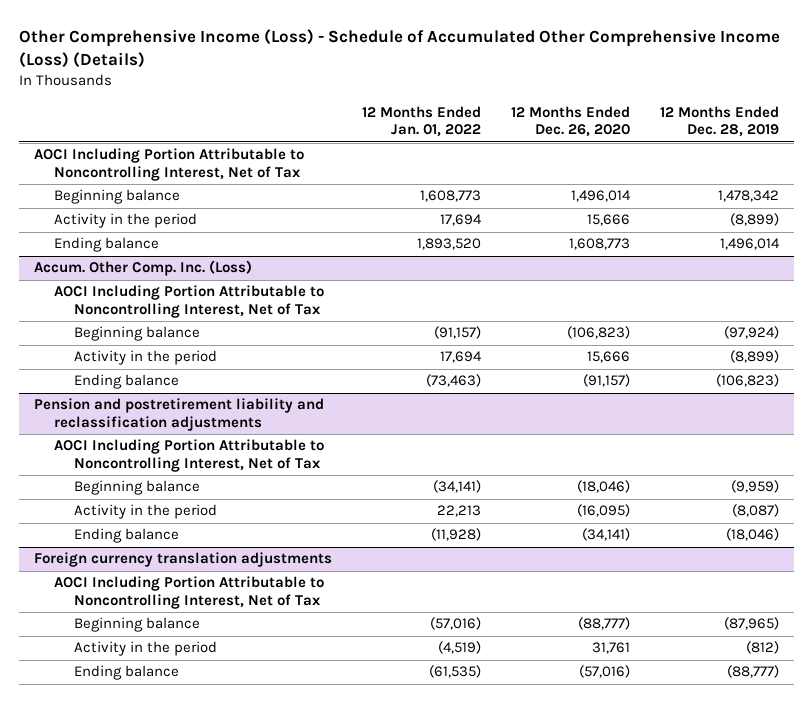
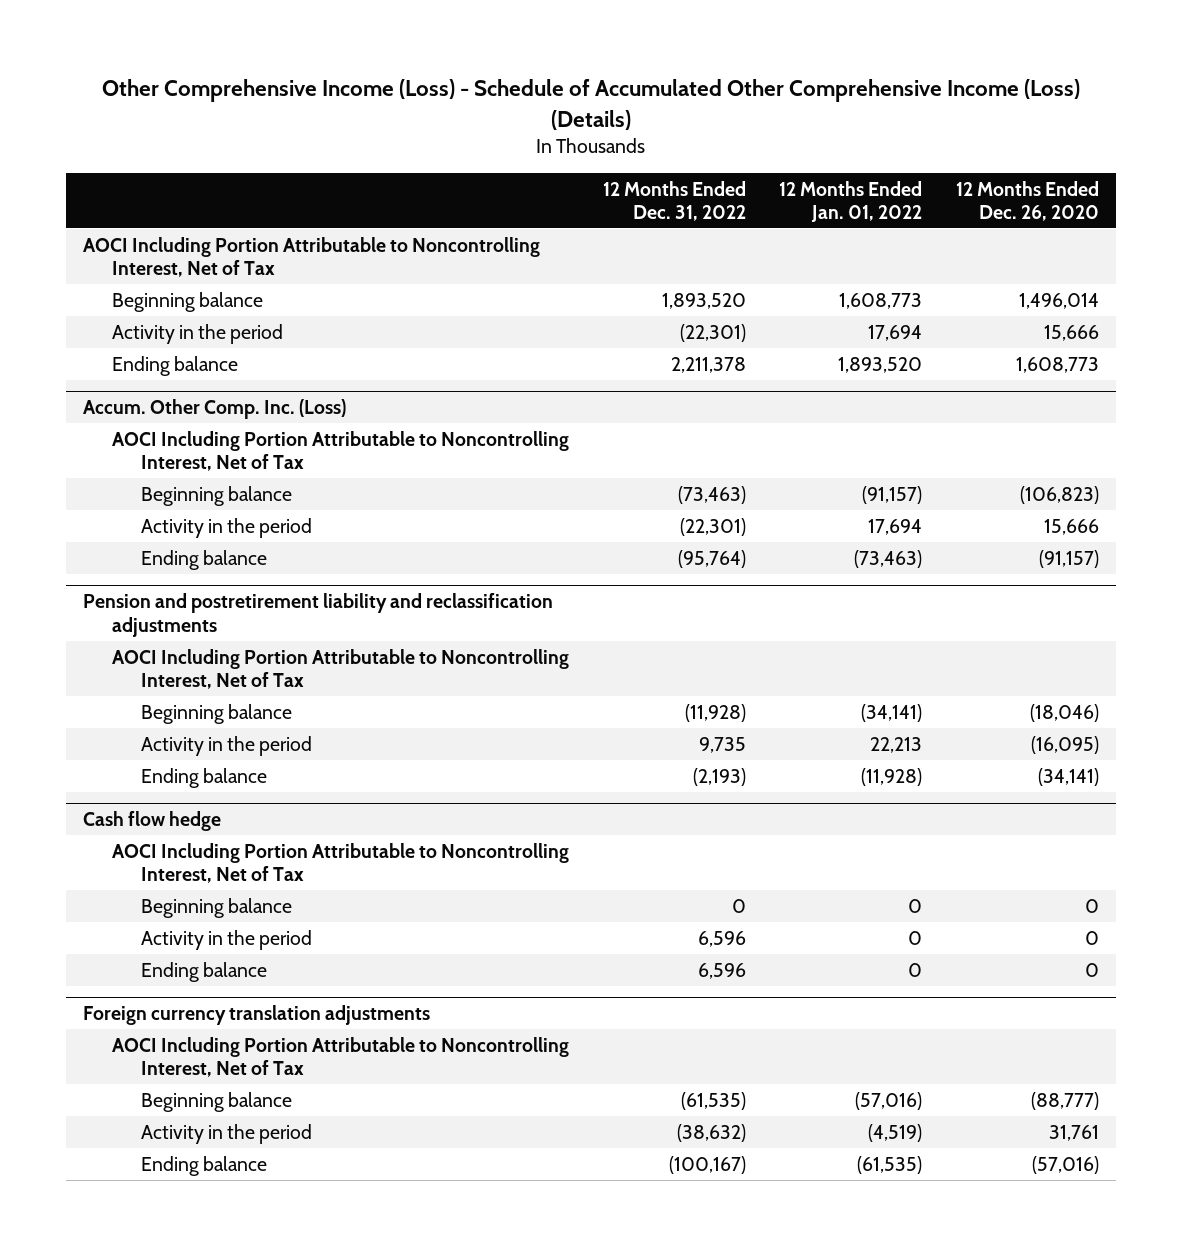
[659,105,779,138] 12 Months Ended Dec. 28, 2019 -> none
none -> [602,180,746,221] 12 Months Ended Dec. 31, 2022
none -> [82,811,221,832] Cash flow hedge
none -> [111,842,569,883] AOCI Including Portion Attributable to Noncontrolling Interest, Net of Tax
none -> [140,897,292,918] Beginning balance
none -> [140,929,312,950] Activity in the period
none -> [140,961,267,982] Ending balance

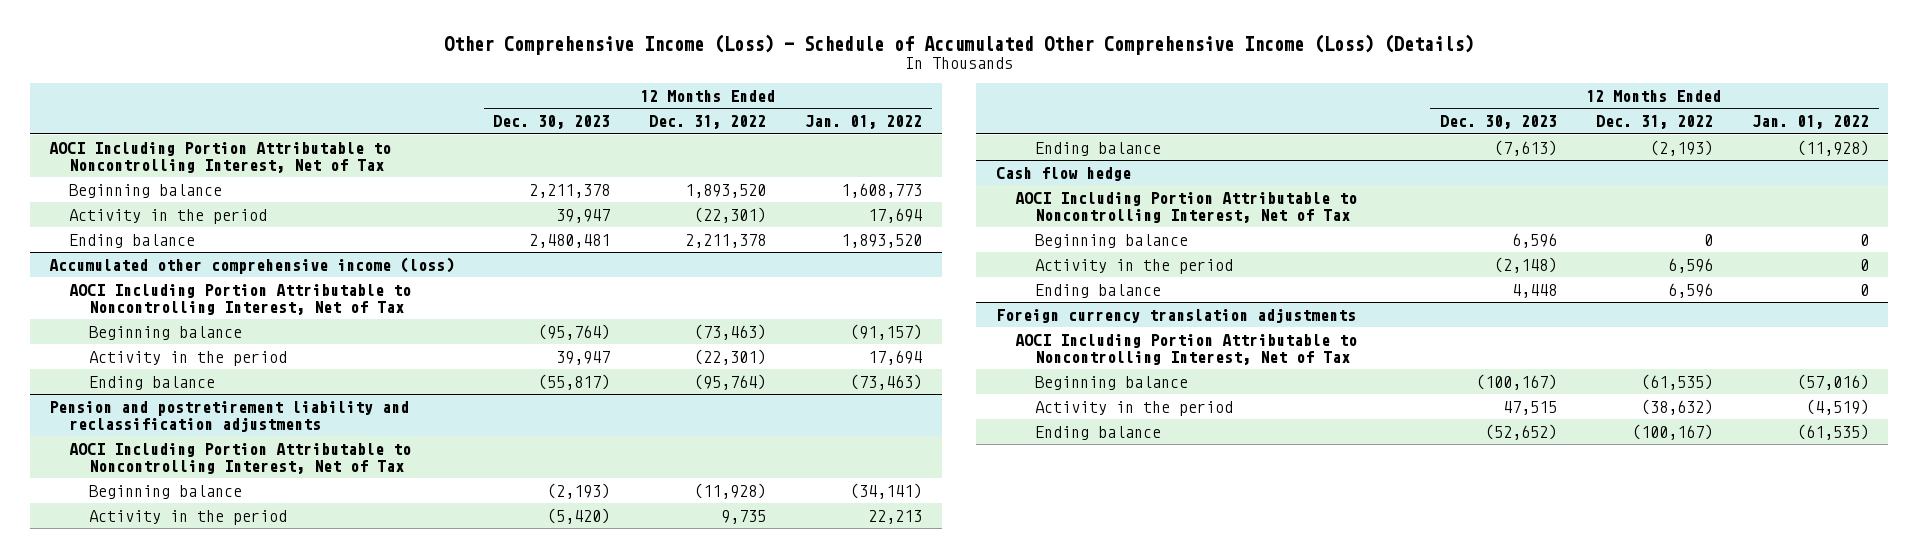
[955,180,1099,221] 12 Months Ended Dec. 26, 2020 -> none
none -> [493,115,611,130] Dec. 30, 2023
[82,399,346,420] Accum. Other Comp. Inc. (Loss) -> [49,256,455,274] Accumulated other comprehensive income (loss)

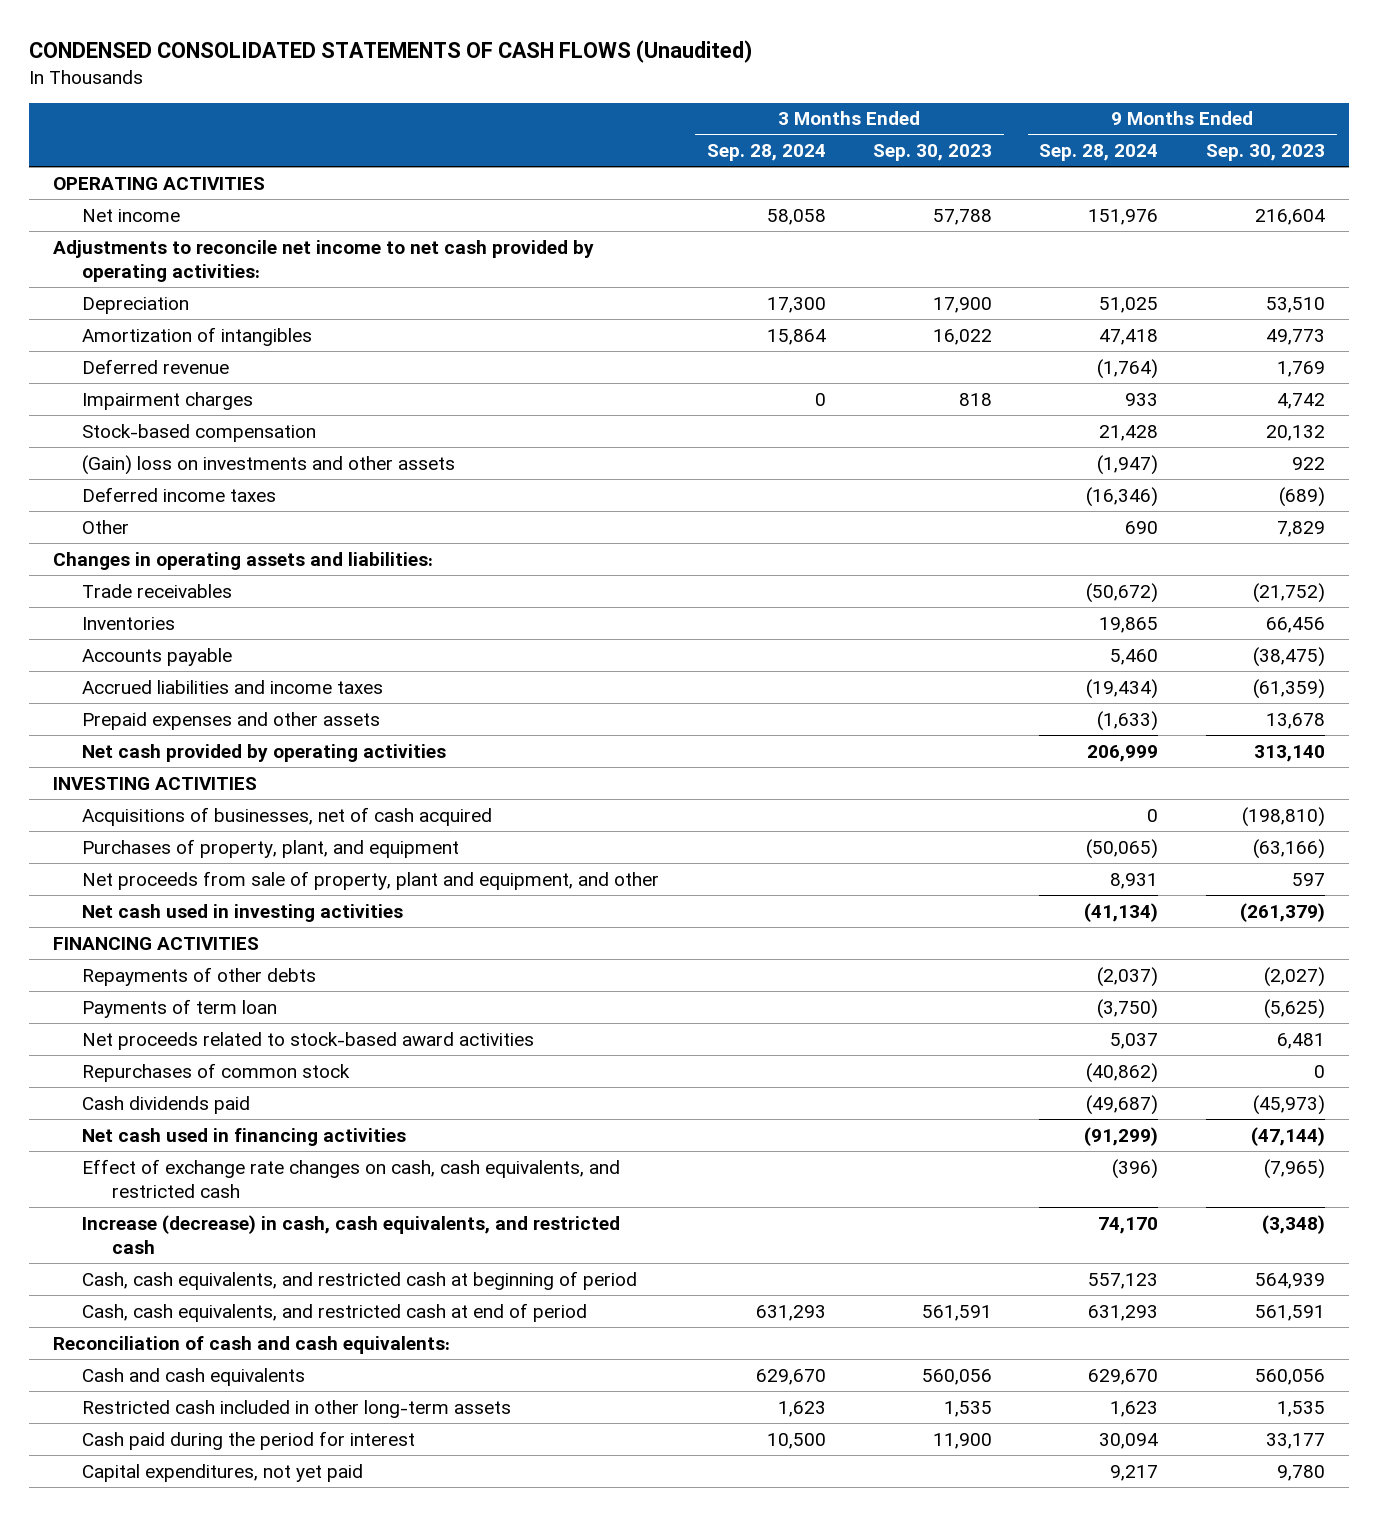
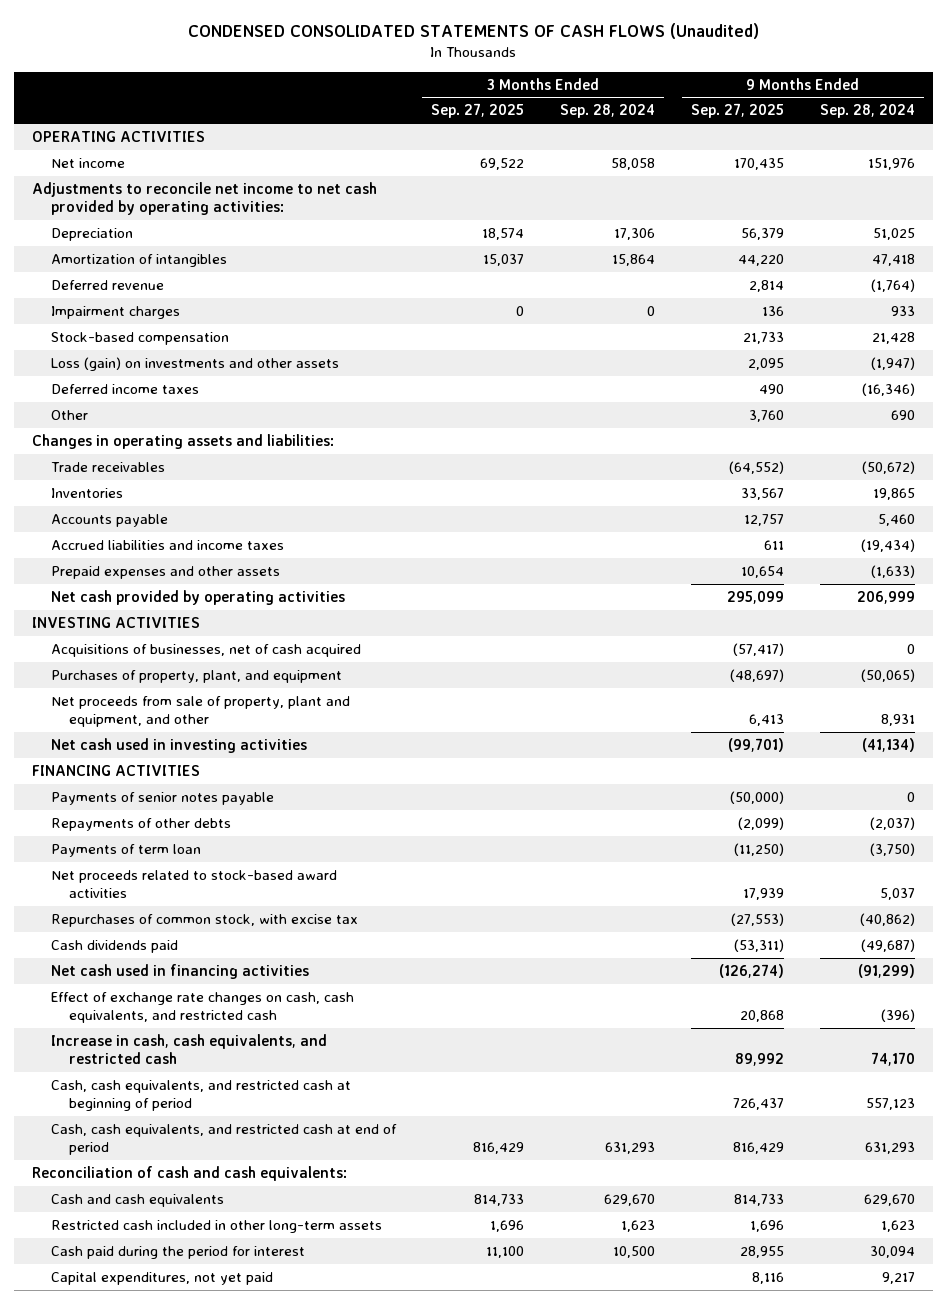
[873,143,993,161] Sep. 30, 2023 -> none
[1205,143,1325,161] Sep. 30, 2023 -> none
none -> [431,103,525,119] Sep. 27, 2025
none -> [690,103,784,119] Sep. 27, 2025
[766,296,826,313] 17,300 -> [614,227,656,240] 17,306
[82,454,456,475] (Gain) loss on investments and other assets -> [50,356,339,371] Loss (gain) on investments and other assets
none -> [50,791,274,805] Payments of senior notes payable
[82,1062,351,1082] Repurchases of common stock -> [50,913,358,927] Repurchases of common stock, with excise tax
[82,1214,621,1254] Increase (decrease) in cash, cash equivalents, and restricted cash -> [50,1033,327,1065] Increase in cash, cash equivalents, and restricted cash

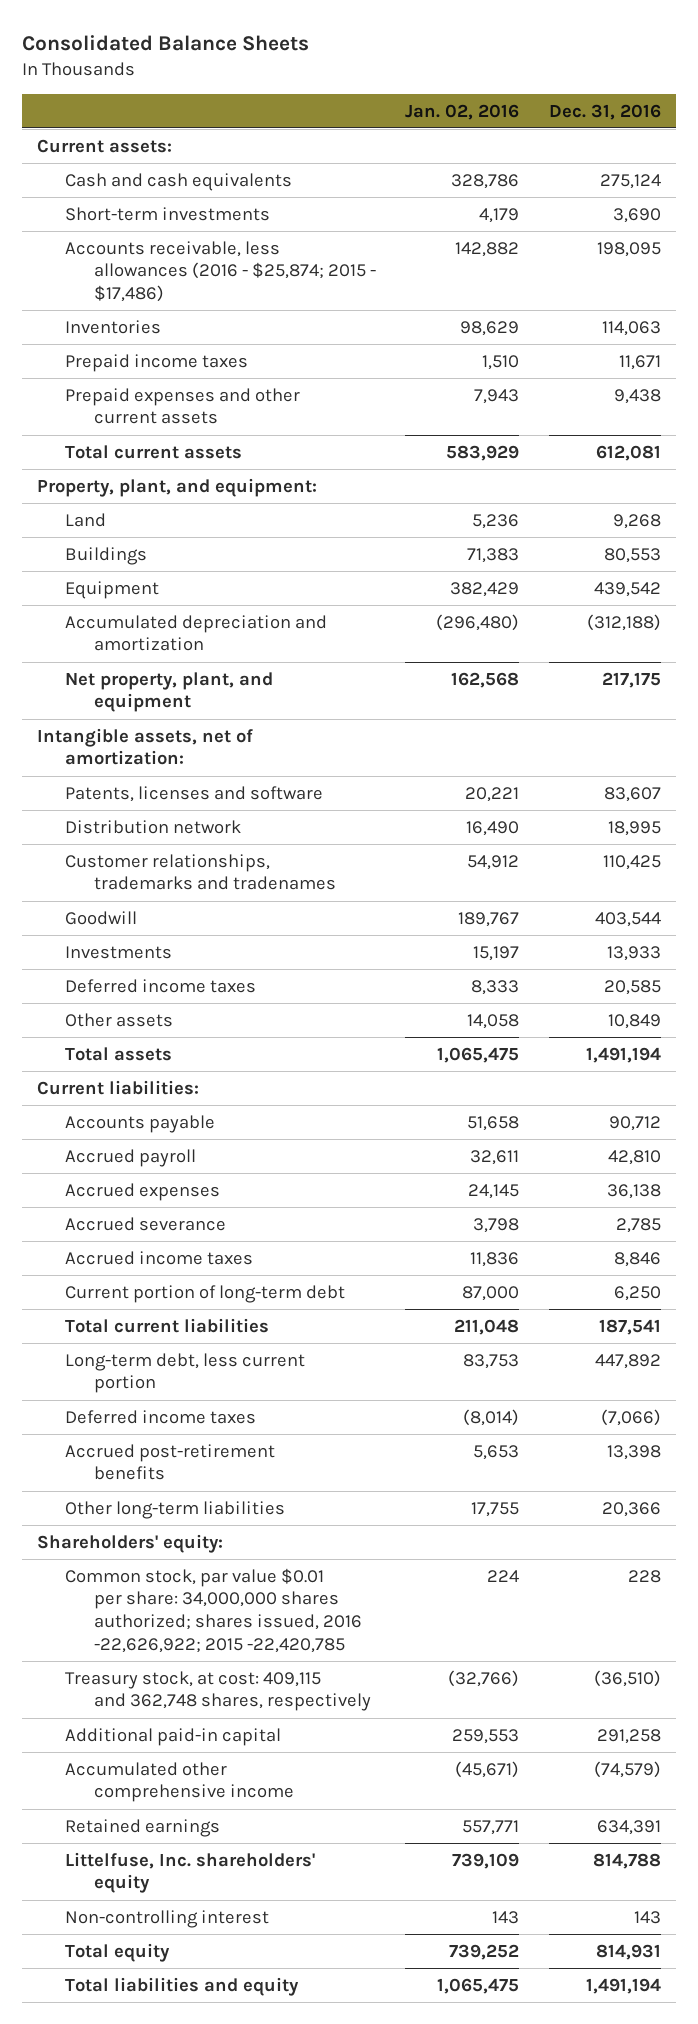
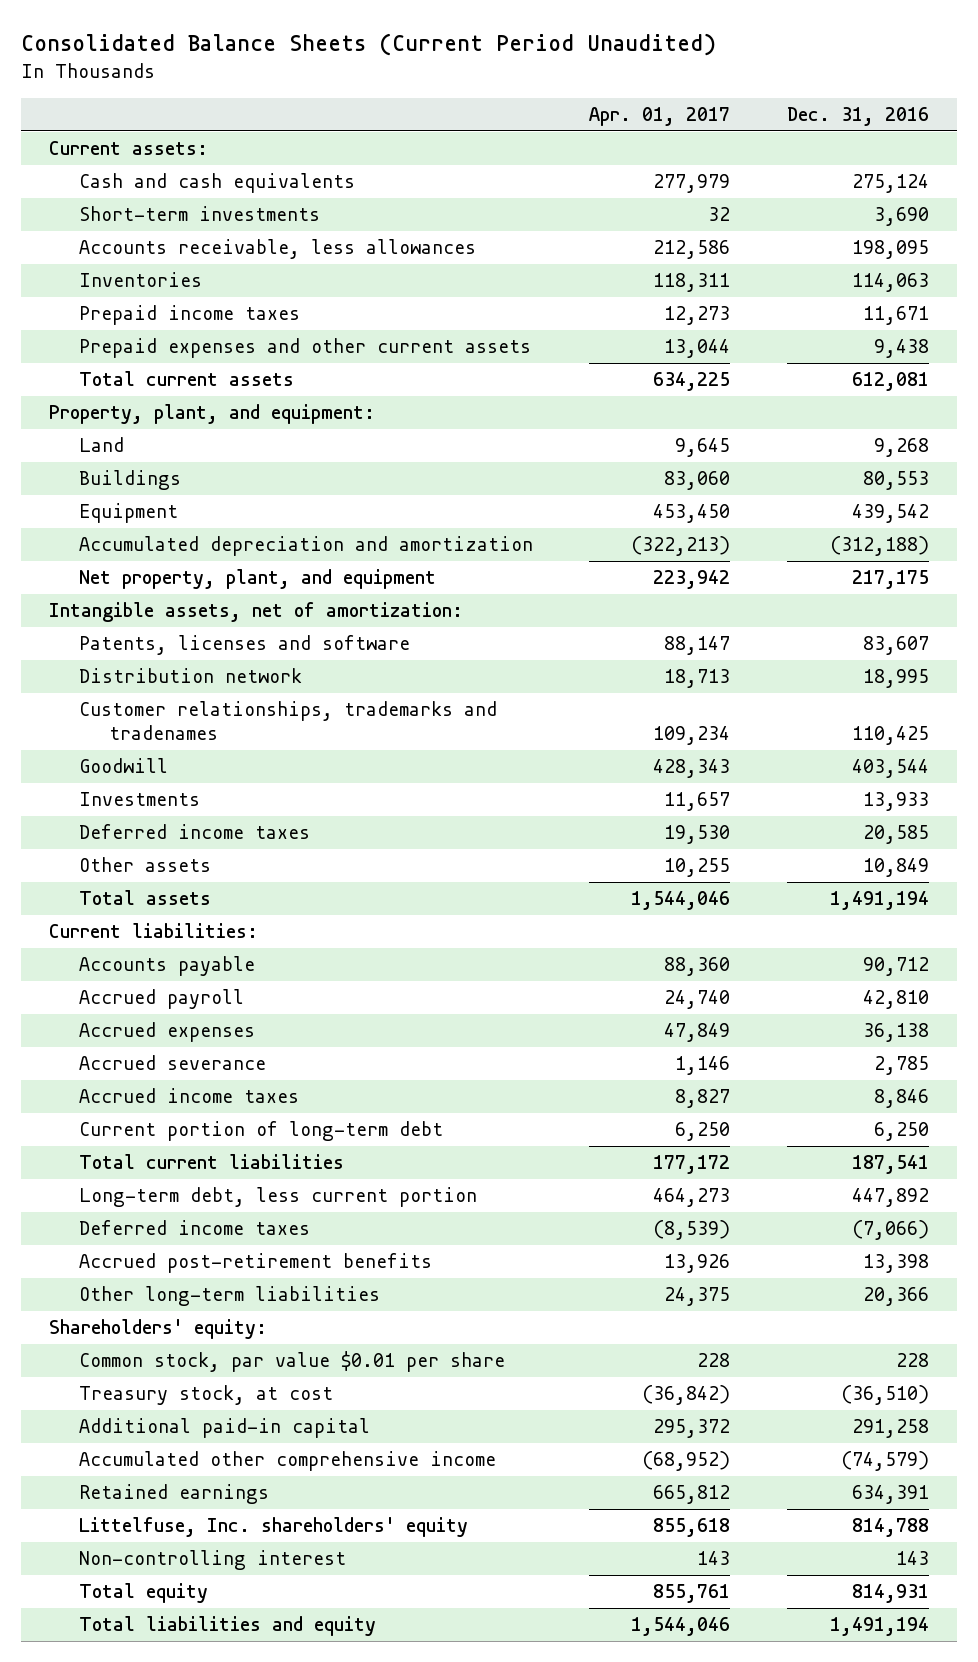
[21,35,309,52] Consolidated Balance Sheets -> [20,33,716,57] Consolidated Balance Sheets (Current Period Unaudited)
[405,103,520,120] Jan. 02, 2016 -> none
none -> [589,106,731,126] Apr. 01, 2017
[65,240,376,302] Accounts receivable, less allowances (2016 - $25,874; 2015 - $17,486) -> [78,239,476,260] Accounts receivable, less allowances
[65,1567,362,1653] Common stock, par value $0.01 per share: 34,000,000 shares authorized; shares issued, 2016 -22,626,922; 2015 -22,420,785 -> [78,1351,505,1373] Common stock, par value $0.01 per share
[65,1670,371,1712] Treasury stock, at cost: 409,115 and 362,748 shares, respectively -> [78,1385,333,1406] Treasury stock, at cost

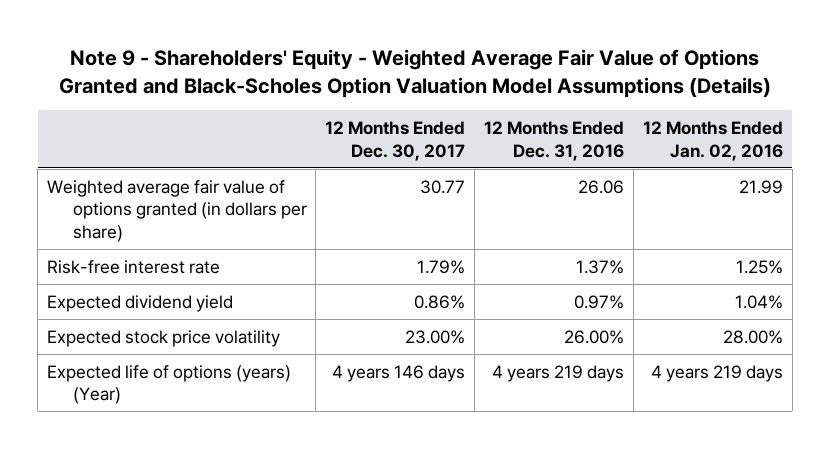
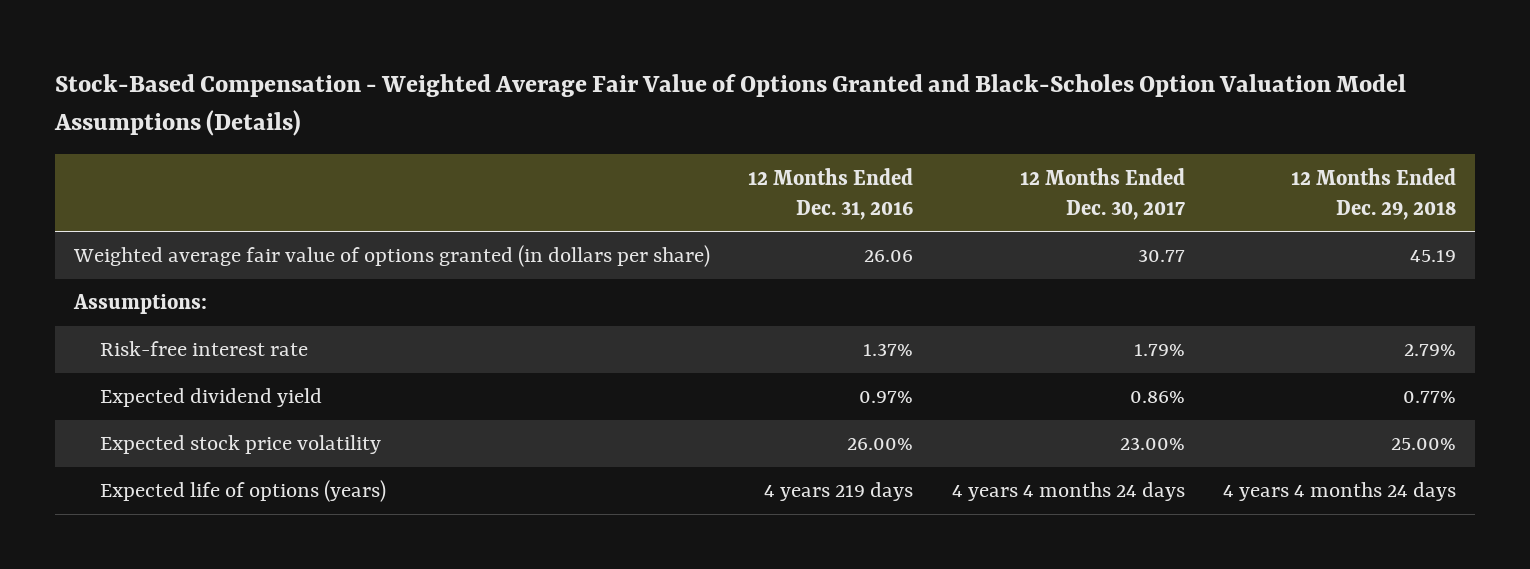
[58,49,771,98] Note 9 - Shareholders' Equity - Weighted Average Fair Value of Options Granted and Black-Scholes Option Valuation Model Assumptions (Details) -> [53,74,1406,136] Stock-Based Compensation - Weighted Average Fair Value of Options Granted and Black-Scholes Option Valuation Model Assumptions (Details)
[642,120,783,161] 12 Months Ended Jan. 02, 2016 -> none
none -> [1290,167,1456,220] 12 Months Ended Dec. 29, 2018
none -> [72,294,207,315] Assumptions:
[47,364,292,405] Expected life of options (years) (Year) -> [99,480,386,503] Expected life of options (years)
[332,364,466,382] 4 years 146 days -> [951,482,1185,502] 4 years 4 months 24 days

